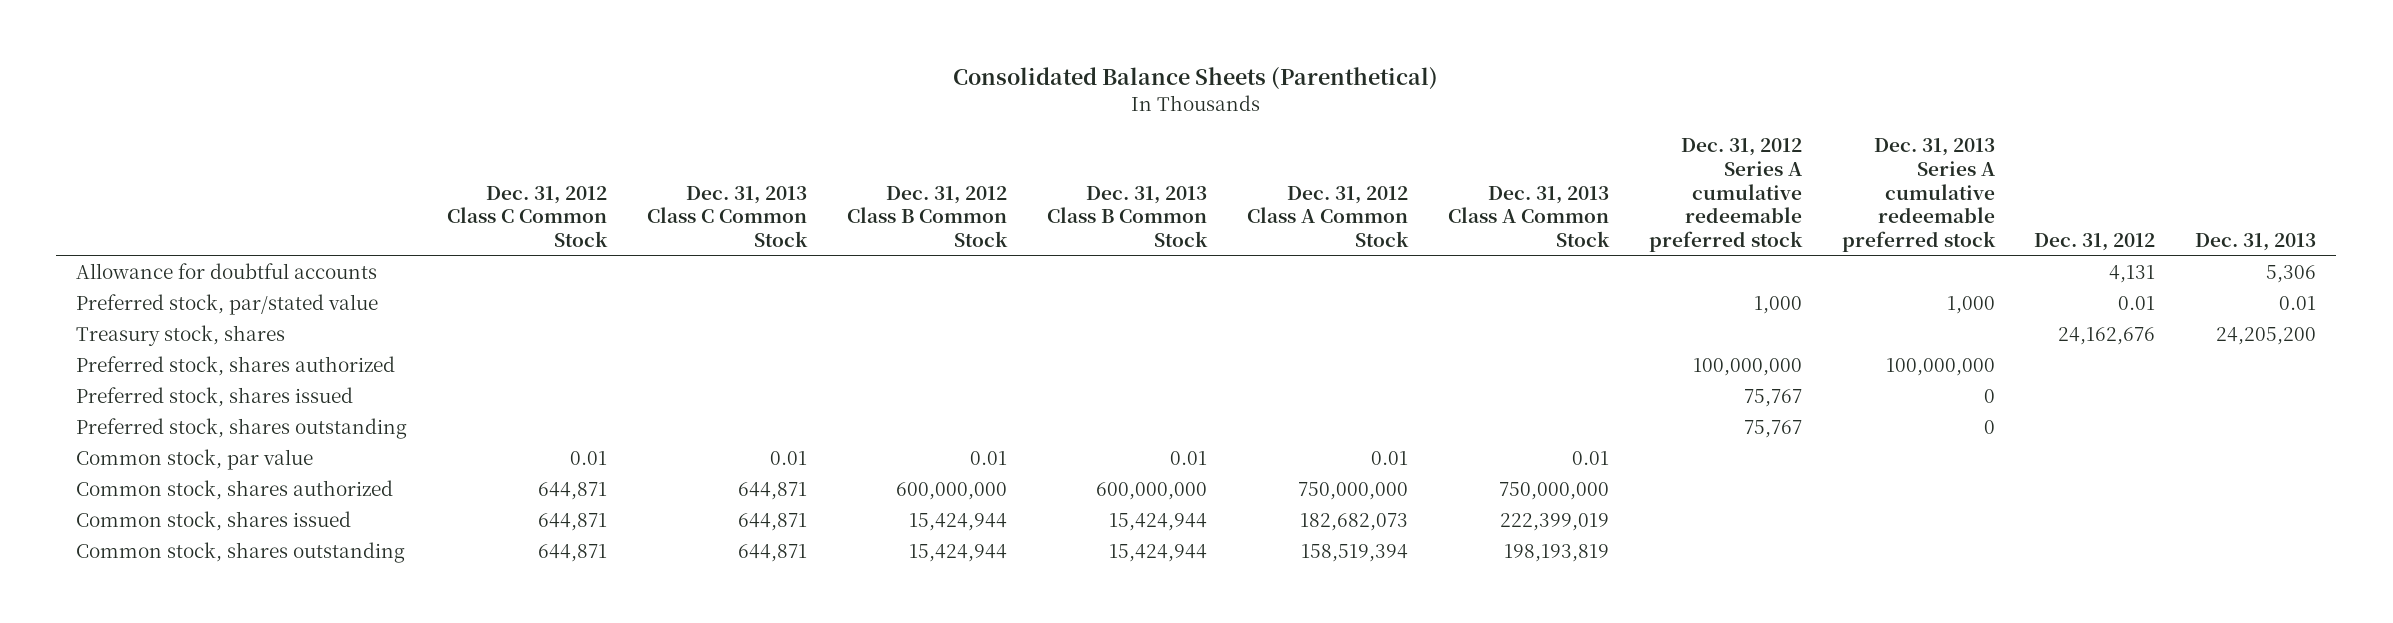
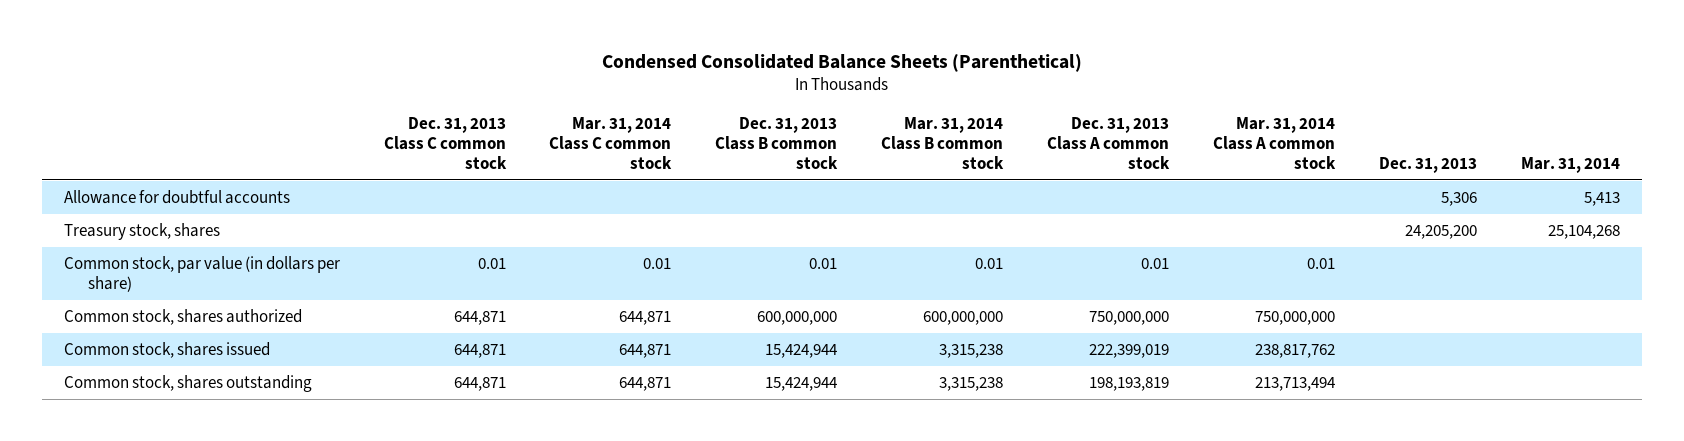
[953,67,1439,91] Consolidated Balance Sheets (Parenthetical) -> [601,53,1082,72] Condensed Consolidated Balance Sheets (Parenthetical)
[447,185,609,248] Dec. 31, 2012 Class C Common Stock -> none
[646,185,808,248] Dec. 31, 2013 Class C Common Stock -> none
[846,185,1008,248] Dec. 31, 2012 Class B Common Stock -> none
[1046,185,1208,248] Dec. 31, 2013 Class B Common Stock -> none
[1246,185,1409,248] Dec. 31, 2012 Class A Common Stock -> none
[1447,185,1610,248] Dec. 31, 2013 Class A Common Stock -> none
[1648,138,1803,253] Dec. 31, 2012 Series A cumulative redeemable preferred stock -> none
[1841,138,1996,253] Dec. 31, 2013 Series A cumulative redeemable preferred stock -> none
[2034,233,2156,252] Dec. 31, 2012 -> none
none -> [383,117,507,169] Dec. 31, 2013 Class C common stock
none -> [549,117,673,169] Mar. 31, 2014 Class C common stock
none -> [715,117,839,169] Dec. 31, 2013 Class B common stock
none -> [881,117,1005,169] Mar. 31, 2014 Class B common stock
none -> [1047,117,1171,169] Dec. 31, 2013 Class A common stock
none -> [1213,117,1337,169] Mar. 31, 2014 Class A common stock
none -> [1521,156,1621,173] Mar. 31, 2014
[76,294,379,316] Preferred stock, par/stated value -> none
[76,356,396,377] Preferred stock, shares authorized -> none
[76,387,354,408] Preferred stock, shares issued -> none
[76,418,408,440] Preferred stock, shares outstanding -> none
[76,449,314,471] Common stock, par value -> [63,256,340,292] Common stock, par value (in dollars per share)

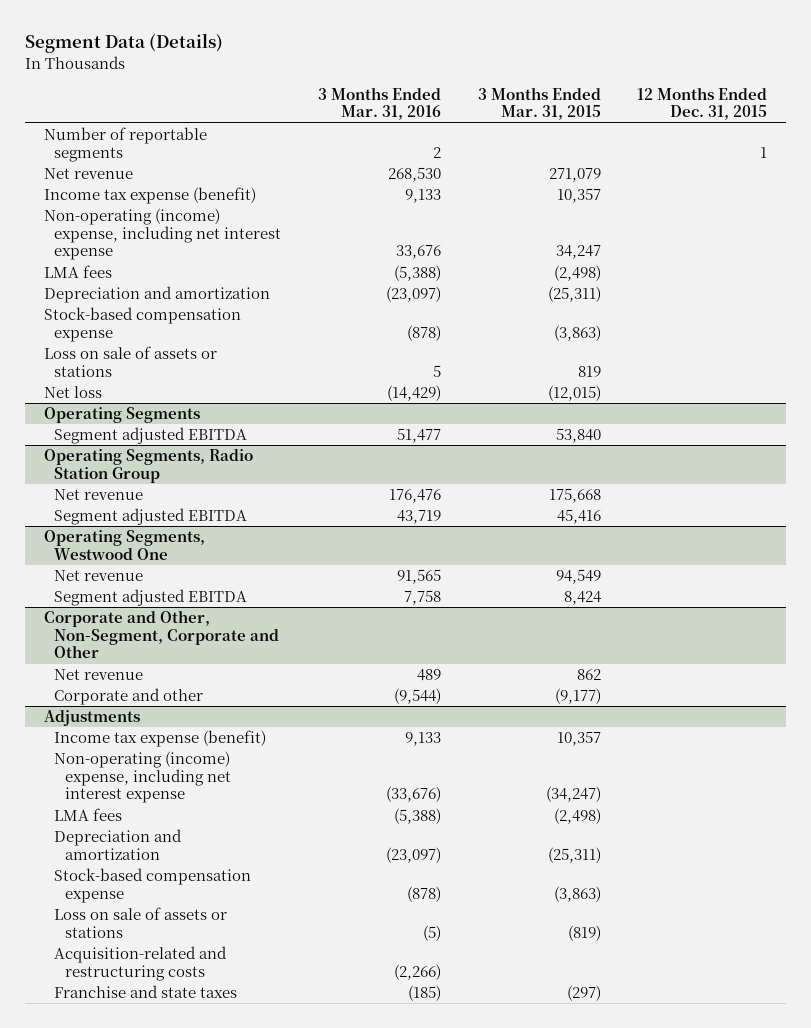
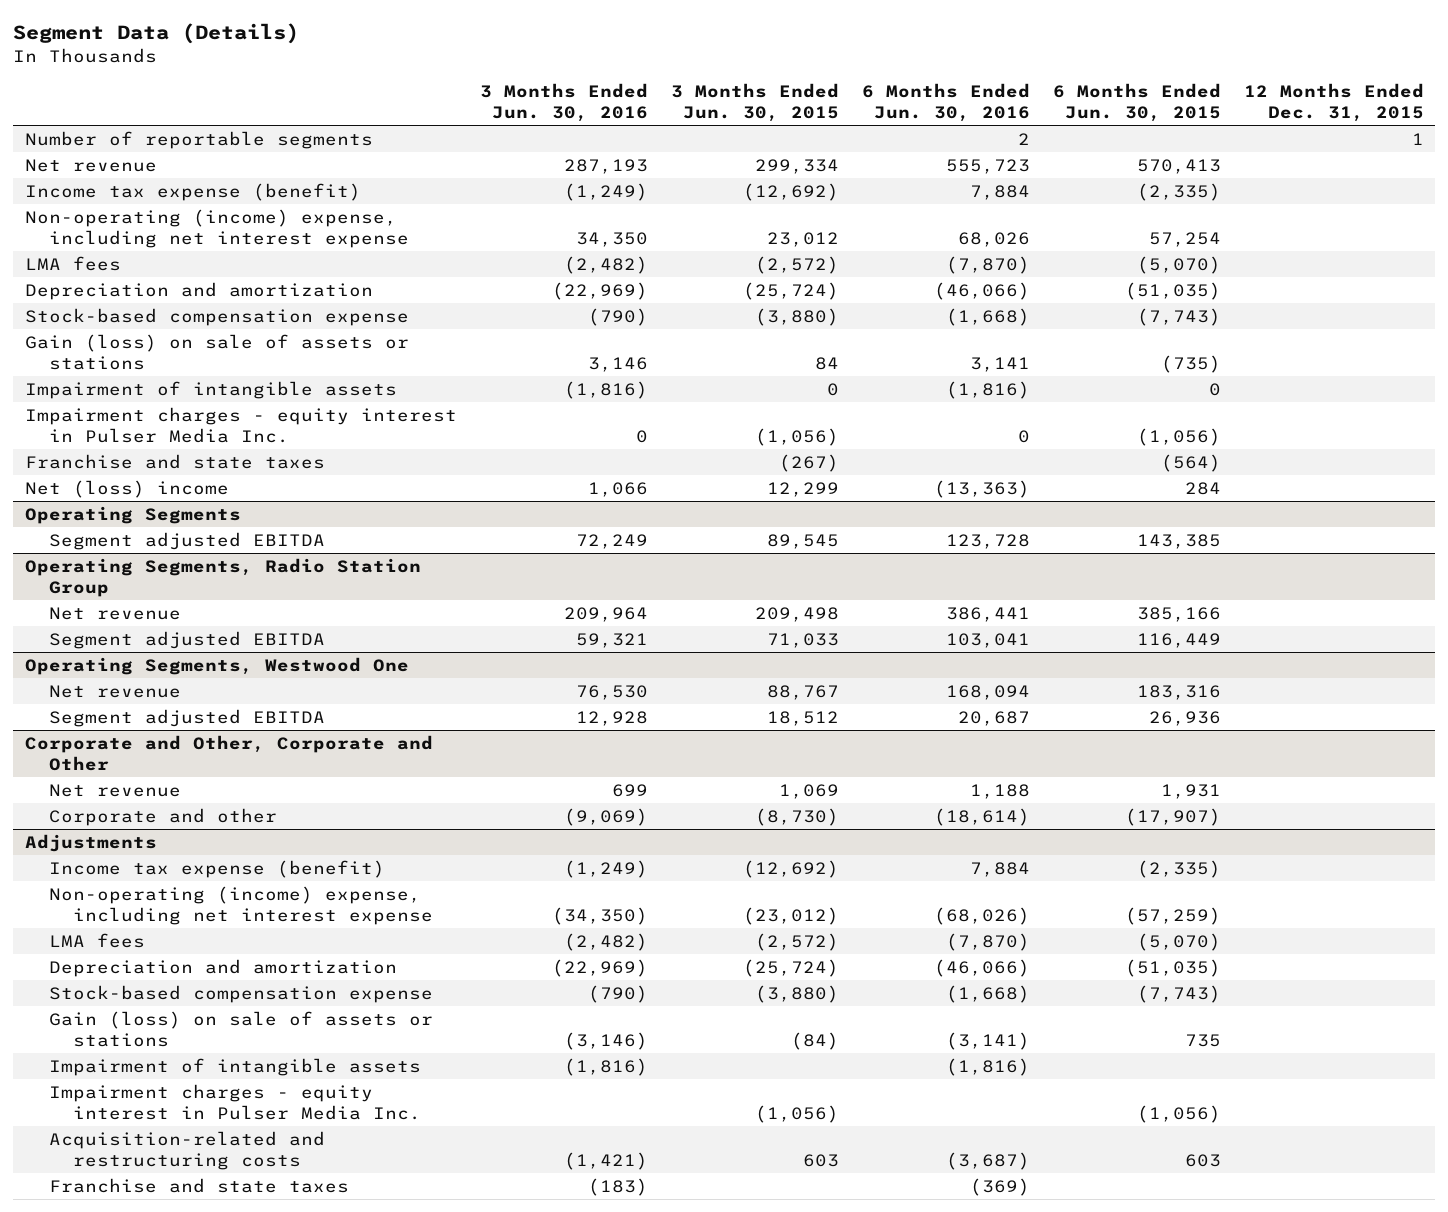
[318,86,442,121] 3 Months Ended Mar. 31, 2016 -> none
[477,86,601,121] 3 Months Ended Mar. 31, 2015 -> none
none -> [479,83,648,123] 3 Months Ended Jun. 30, 2016
none -> [670,83,839,123] 3 Months Ended Jun. 30, 2015
none -> [861,83,1030,123] 6 Months Ended Jun. 30, 2016
none -> [1052,83,1221,123] 6 Months Ended Jun. 30, 2015
[43,346,217,377] Loss on sale of assets or stations -> [24,333,409,370] Gain (loss) on sale of assets or stations
none -> [24,380,397,399] Impairment of intangible assets
none -> [24,406,457,443] Impairment charges - equity interest in Pulser Media Inc.
none -> [24,453,325,469] Franchise and state taxes
[43,386,102,399] Net loss -> [24,479,229,498] Net (loss) income
[43,610,280,659] Corporate and Other, Non-Segment, Corporate and Other -> [24,734,433,771] Corporate and Other, Corporate and Other
[54,907,228,938] Loss on sale of assets or stations -> [49,1010,434,1047] Gain (loss) on sale of assets or stations
none -> [49,1057,422,1076] Impairment of intangible assets
none -> [49,1083,422,1120] Impairment charges - equity interest in Pulser Media Inc.

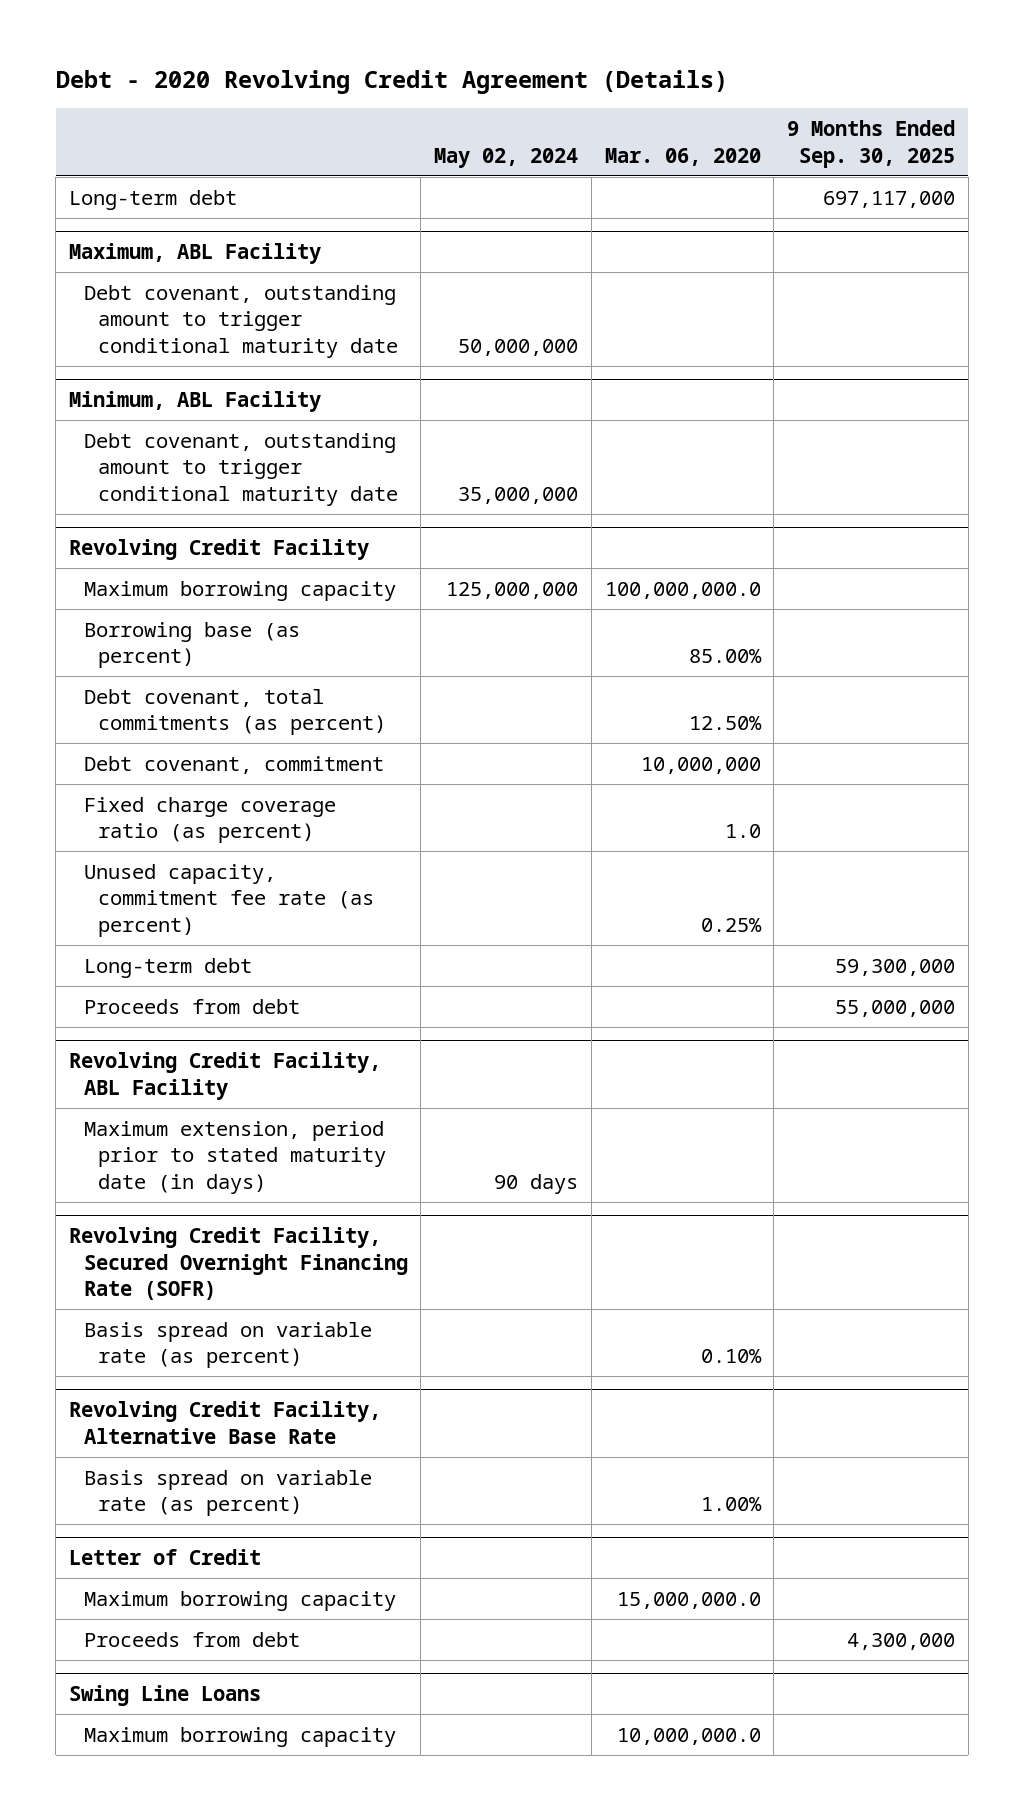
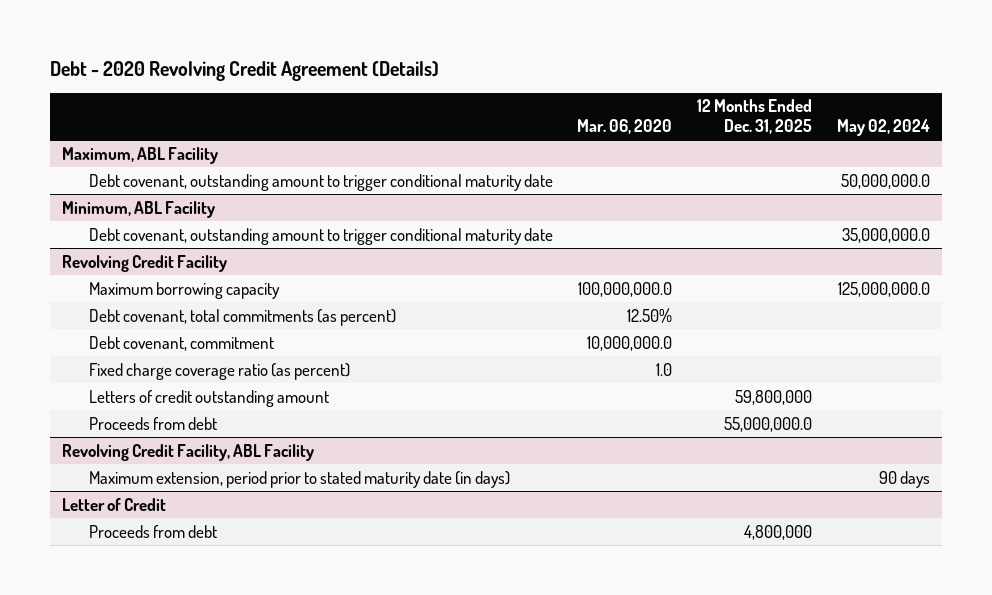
[787,119,956,168] 9 Months Ended Sep. 30, 2025 -> none
none -> [697,99,813,134] 12 Months Ended Dec. 31, 2025
[68,189,237,210] Long-term debt -> none
[458,339,579,357] 50,000,000 -> [840,173,930,189] 50,000,000.0
[458,487,579,505] 35,000,000 -> [841,227,930,243] 35,000,000.0
[83,621,300,669] Borrowing base (as percent) -> none
[446,581,579,599] 125,000,000 -> [837,281,930,297] 125,000,000.0
[640,756,761,774] 10,000,000 -> [587,335,673,351] 10,000,000.0
[83,863,375,938] Unused capacity, commitment fee rate (as percent) -> none
[83,957,252,978] Long-term debt -> none
none -> [88,389,329,407] Letters of credit outstanding amount
[68,1227,408,1301] Revolving Credit Facility, Secured Overnight Financing Rate (SOFR) -> none
[83,1321,372,1369] Basis spread on variable rate (as percent) -> none
[68,1401,381,1444] Revolving Credit Facility, Alternative Base Rate -> none
[83,1469,372,1517] Basis spread on variable rate (as percent) -> none
[83,1590,396,1611] Maximum borrowing capacity -> none
[68,1685,261,1707] Swing Line Loans -> none
[83,1726,396,1747] Maximum borrowing capacity -> none

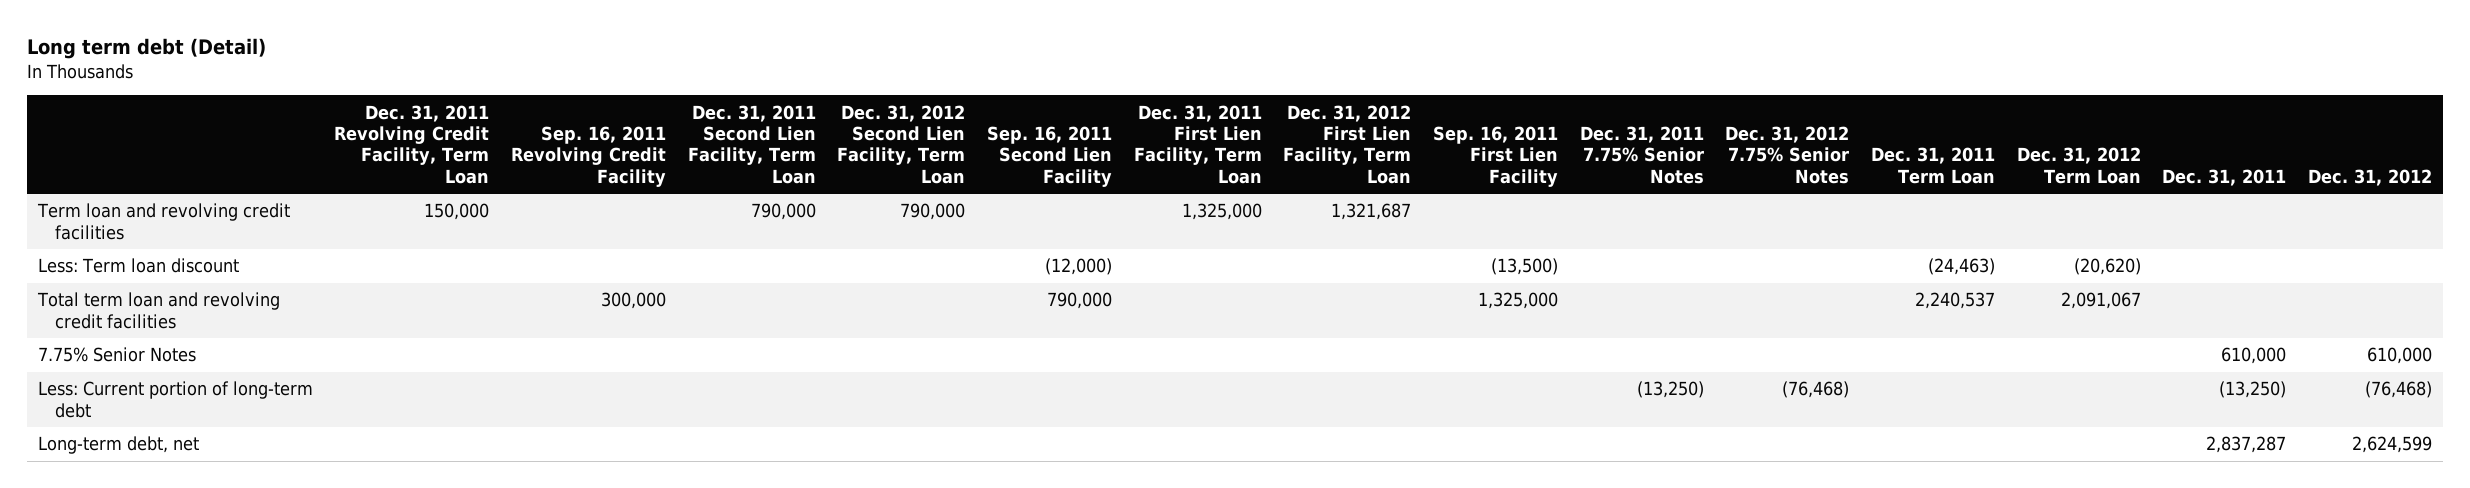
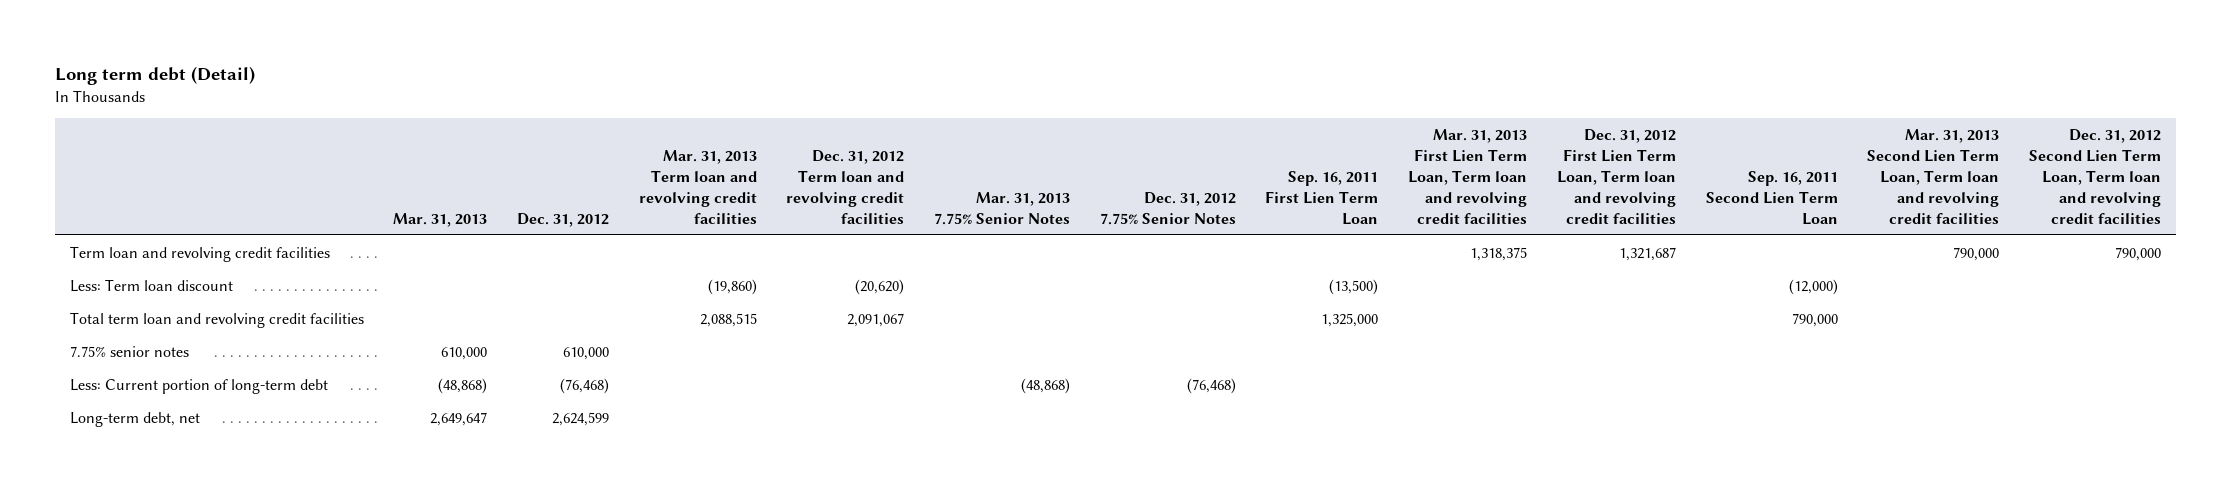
[334,104,490,184] Dec. 31, 2011 Revolving Credit Facility, Term Loan -> none
[511,126,667,187] Sep. 16, 2011 Revolving Credit Facility -> none
[687,104,816,184] Dec. 31, 2011 Second Lien Facility, Term Loan -> none
[837,104,966,184] Dec. 31, 2012 Second Lien Facility, Term Loan -> none
[987,126,1113,187] Sep. 16, 2011 Second Lien Facility -> none
[1133,104,1262,184] Dec. 31, 2011 First Lien Facility, Term Loan -> none
[1283,104,1412,184] Dec. 31, 2012 First Lien Facility, Term Loan -> none
[1433,126,1559,187] Sep. 16, 2011 First Lien Facility -> none
[1579,126,1704,184] Dec. 31, 2011 7.75% Senior Notes -> none
[1871,147,1996,184] Dec. 31, 2011 Term Loan -> none
[2016,147,2141,184] Dec. 31, 2012 Term Loan -> none
[2162,168,2287,186] Dec. 31, 2011 -> none
none -> [393,212,488,227] Mar. 31, 2013
none -> [638,149,757,224] Mar. 31, 2013 Term loan and revolving credit facilities
none -> [786,149,905,224] Dec. 31, 2012 Term loan and revolving credit facilities
none -> [934,191,1071,225] Mar. 31, 2013 7.75% Senior Notes
none -> [1265,170,1379,225] Sep. 16, 2011 First Lien Term Loan
none -> [1408,128,1528,224] Mar. 31, 2013 First Lien Term Loan, Term loan and revolving credit facilities
none -> [1556,128,1676,224] Dec. 31, 2012 First Lien Term Loan, Term loan and revolving credit facilities
none -> [1705,170,1838,225] Sep. 16, 2011 Second Lien Term Loan
none -> [1867,128,2000,224] Mar. 31, 2013 Second Lien Term Loan, Term loan and revolving credit facilities
none -> [2028,128,2161,224] Dec. 31, 2012 Second Lien Term Loan, Term loan and revolving credit facilities
[37,347,196,363] 7.75% Senior Notes -> [69,345,189,357] 7.75% senior notes

